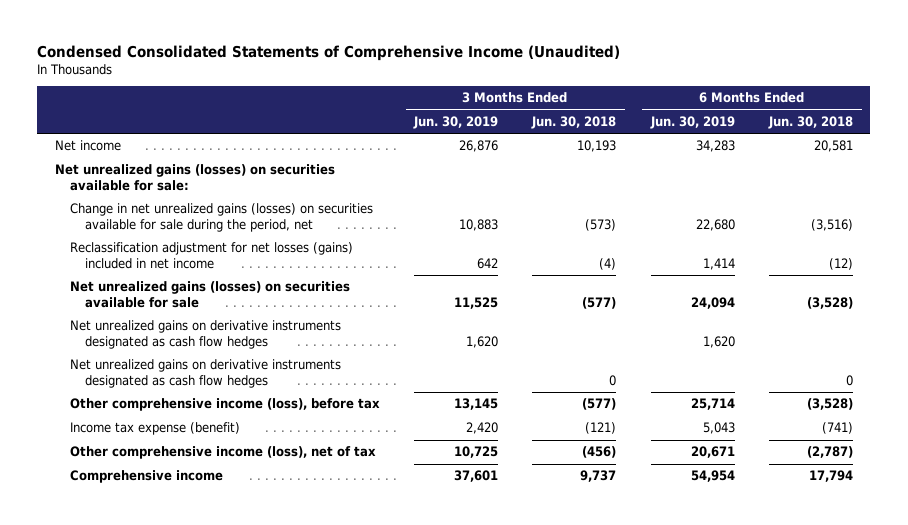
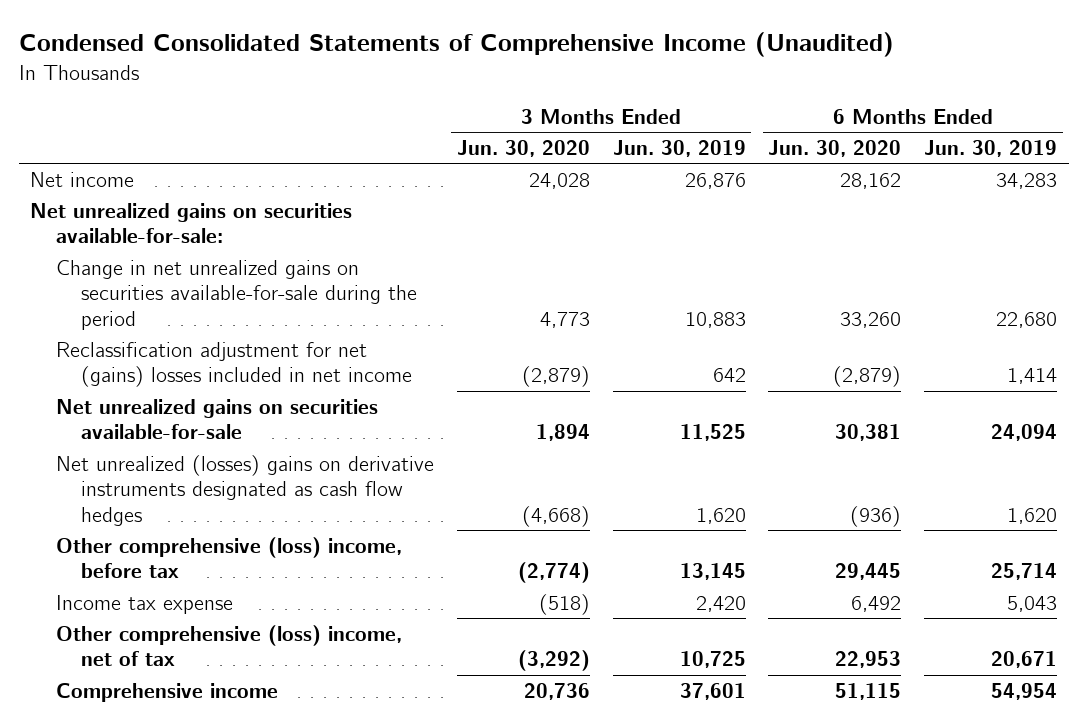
[531,115,617,129] Jun. 30, 2018 -> none
[768,115,854,129] Jun. 30, 2018 -> none
none -> [456,139,590,157] Jun. 30, 2020
none -> [768,139,902,157] Jun. 30, 2020
[69,359,341,389] Net unrealized gains on derivative instruments designated as cash flow hedges -> none
[54,164,335,192] Net unrealized gains (losses) on securities available for sale: -> [30,202,353,244] Net unrealized gains on securities available-for-sale:
[69,203,373,233] Change in net unrealized gains (losses) on securities available for sale during the period, net -> [55,259,418,330] Change in net unrealized gains on securities available-for-sale during the period
[69,242,353,270] Reclassification adjustment for net losses (gains) included in net income -> [55,341,413,388] Reclassification adjustment for net (gains) losses included in net income
[69,281,350,309] Net unrealized gains (losses) on securities available for sale -> [55,398,378,440] Net unrealized gains on securities available-for-sale
[69,320,341,350] Net unrealized gains on derivative instruments designated as cash flow hedges -> [55,454,434,526] Net unrealized (losses) gains on derivative instruments designated as cash flow hedges
[69,398,380,412] Other comprehensive income (loss), before tax -> [55,536,402,579] Other comprehensive (loss) income, before tax
[69,422,240,436] Income tax expense (benefit) -> [55,594,233,614] Income tax expense
[69,446,376,460] Other comprehensive income (loss), net of tax -> [55,624,402,667] Other comprehensive (loss) income, net of tax

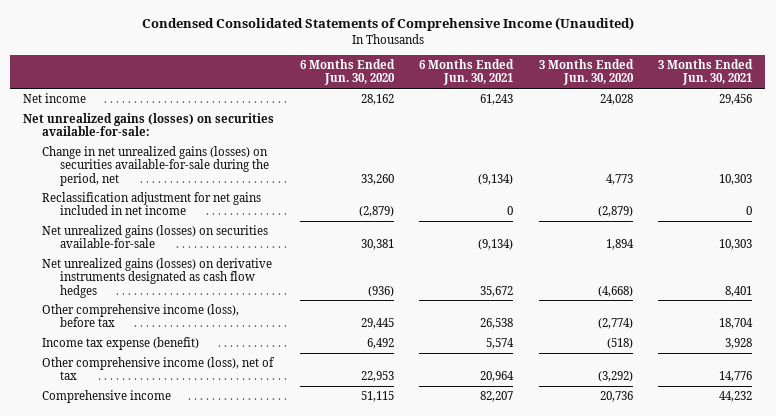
[612,139,746,157] Jun. 30, 2019 -> none
[924,139,1058,157] Jun. 30, 2019 -> none
none -> [419,59,515,86] 6 Months Ended Jun. 30, 2021
none -> [658,59,754,86] 3 Months Ended Jun. 30, 2021
[30,202,353,244] Net unrealized gains on securities available-for-sale: -> [23,112,275,137] Net unrealized gains (losses) on securities available-for-sale:
[55,259,418,330] Change in net unrealized gains on securities available-for-sale during the period -> [41,145,269,186] Change in net unrealized gains (losses) on securities available-for-sale during the period, net
[55,341,413,388] Reclassification adjustment for net (gains) losses included in net income -> [41,191,261,216] Reclassification adjustment for net gains included in net income
[55,398,378,440] Net unrealized gains on securities available-for-sale -> [41,224,268,249] Net unrealized gains (losses) on securities available-for-sale
[55,454,434,526] Net unrealized (losses) gains on derivative instruments designated as cash flow hedges -> [41,257,272,298] Net unrealized gains (losses) on derivative instruments designated as cash flow hedges
[55,536,402,579] Other comprehensive (loss) income, before tax -> [41,303,239,328] Other comprehensive income (loss), before tax
[55,594,233,614] Income tax expense -> [41,336,199,350] Income tax expense (benefit)
[55,624,402,667] Other comprehensive (loss) income, net of tax -> [41,356,275,381] Other comprehensive income (loss), net of tax

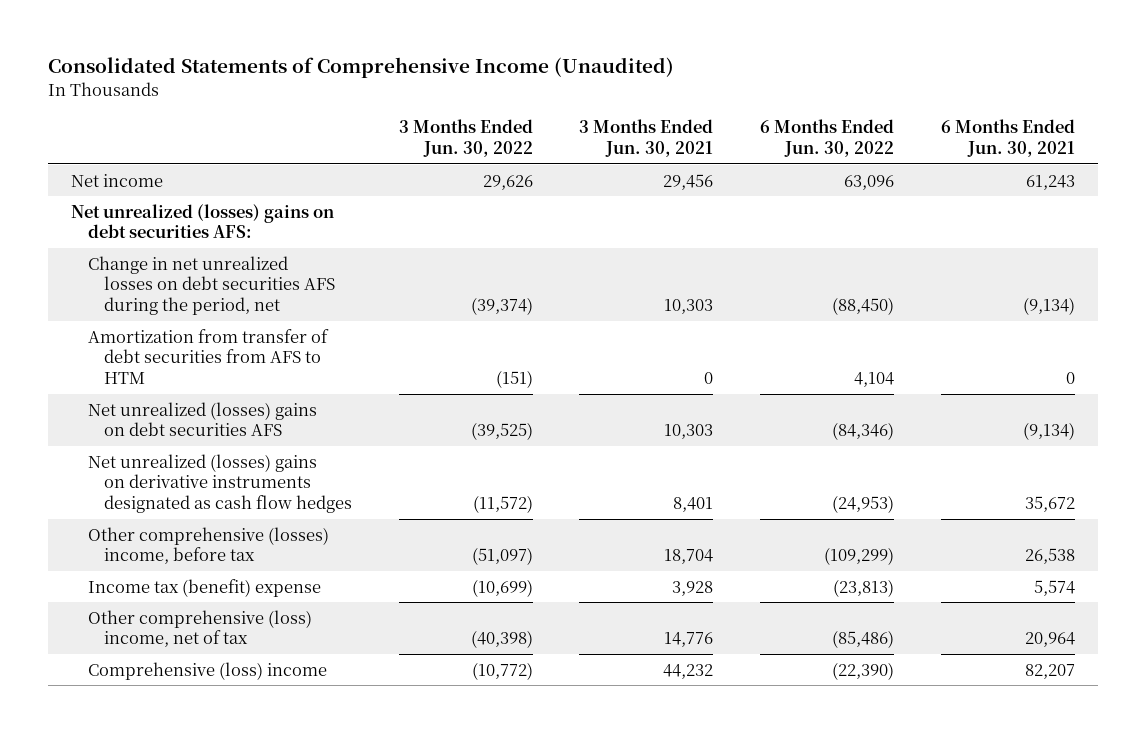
[141,17,634,32] Condensed Consolidated Statements of Comprehensive Income (Unaudited) -> [47,57,674,79] Consolidated Statements of Comprehensive Income (Unaudited)
[299,59,395,86] 6 Months Ended Jun. 30, 2020 -> none
[538,59,634,86] 3 Months Ended Jun. 30, 2020 -> none
none -> [398,119,533,158] 3 Months Ended Jun. 30, 2022
none -> [760,119,895,158] 6 Months Ended Jun. 30, 2022
[41,191,261,216] Reclassification adjustment for net gains included in net income -> none
[23,112,275,137] Net unrealized gains (losses) on securities available-for-sale: -> [71,203,335,239] Net unrealized (losses) gains on debt securities AFS:
[41,145,269,186] Change in net unrealized gains (losses) on securities available-for-sale during the period, net -> [87,255,335,316] Change in net unrealized losses on debt securities AFS during the period, net
none -> [87,328,329,385] Amortization from transfer of debt securities from AFS to HTM
[41,224,268,249] Net unrealized gains (losses) on securities available-for-sale -> [87,401,317,437] Net unrealized (losses) gains on debt securities AFS
[41,257,272,298] Net unrealized gains (losses) on derivative instruments designated as cash flow hedges -> [87,453,352,514] Net unrealized (losses) gains on derivative instruments designated as cash flow hedges
[41,303,239,328] Other comprehensive income (loss), before tax -> [87,526,329,565] Other comprehensive (losses) income, before tax
[41,336,199,350] Income tax expense (benefit) -> [87,578,321,597] Income tax (benefit) expense
[41,356,275,381] Other comprehensive income (loss), net of tax -> [87,609,312,648] Other comprehensive (loss) income, net of tax
[41,389,171,403] Comprehensive income -> [87,661,327,680] Comprehensive (loss) income

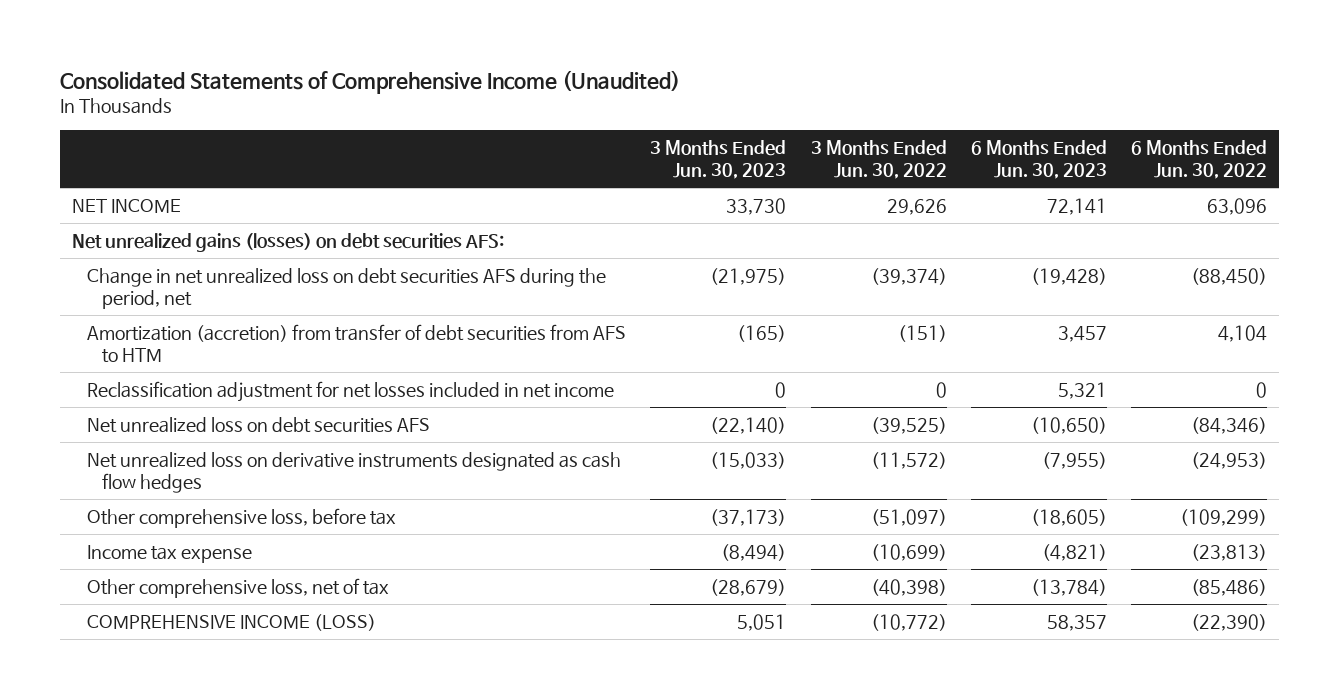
[579,119,714,158] 3 Months Ended Jun. 30, 2021 -> none
[940,119,1075,158] 6 Months Ended Jun. 30, 2021 -> none
none -> [650,140,787,179] 3 Months Ended Jun. 30, 2023
none -> [970,140,1107,179] 6 Months Ended Jun. 30, 2023
[71,173,164,187] Net income -> [71,199,181,214] NET INCOME
[71,203,335,239] Net unrealized (losses) gains on debt securities AFS: -> [71,233,504,253] Net unrealized gains (losses) on debt securities AFS:
[87,255,335,316] Change in net unrealized losses on debt securities AFS during the period, net -> [86,268,606,309] Change in net unrealized loss on debt securities AFS during the period, net
[87,328,329,385] Amortization from transfer of debt securities from AFS to HTM -> [86,324,626,363] Amortization (accretion) from transfer of debt securities from AFS to HTM
none -> [86,381,614,403] Reclassification adjustment for net losses included in net income
[87,401,317,437] Net unrealized (losses) gains on debt securities AFS -> [86,417,430,434] Net unrealized loss on debt securities AFS
[87,453,352,514] Net unrealized (losses) gains on derivative instruments designated as cash flow hedges -> [86,452,621,493] Net unrealized loss on derivative instruments designated as cash flow hedges
[87,526,329,565] Other comprehensive (losses) income, before tax -> [86,508,396,529] Other comprehensive loss, before tax
[87,578,321,597] Income tax (benefit) expense -> [86,545,252,564] Income tax expense
[87,609,312,648] Other comprehensive (loss) income, net of tax -> [86,578,389,599] Other comprehensive loss, net of tax
[87,661,327,680] Comprehensive (loss) income -> [86,614,376,632] COMPREHENSIVE INCOME (LOSS)

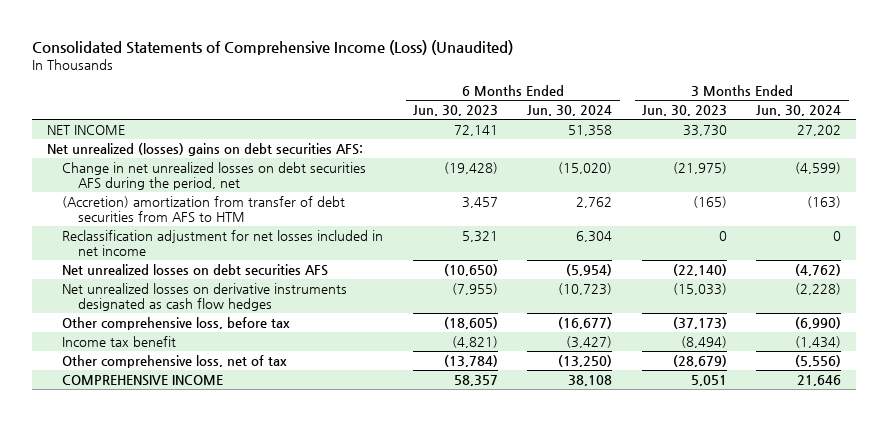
[59,69,680,94] Consolidated Statements of Comprehensive Income (Unaudited) -> [32,39,514,55] Consolidated Statements of Comprehensive Income (Loss) (Unaudited)
[810,140,947,179] 3 Months Ended Jun. 30, 2022 -> none
[1131,140,1268,179] 6 Months Ended Jun. 30, 2022 -> none
none -> [527,105,613,117] Jun. 30, 2024
none -> [756,105,842,117] Jun. 30, 2024
[71,233,504,253] Net unrealized gains (losses) on debt securities AFS: -> [46,142,363,156] Net unrealized (losses) gains on debt securities AFS:
[86,268,606,309] Change in net unrealized loss on debt securities AFS during the period, net -> [62,161,367,190] Change in net unrealized losses on debt securities AFS during the period, net
[86,324,626,363] Amortization (accretion) from transfer of debt securities from AFS to HTM -> [62,195,346,222] (Accretion) amortization from transfer of debt securities from AFS to HTM
[86,417,430,434] Net unrealized loss on debt securities AFS -> [62,263,329,276] Net unrealized losses on debt securities AFS
[86,452,621,493] Net unrealized loss on derivative instruments designated as cash flow hedges -> [62,282,348,311] Net unrealized losses on derivative instruments designated as cash flow hedges
[86,545,252,564] Income tax expense -> [62,335,177,347] Income tax benefit
[86,614,376,632] COMPREHENSIVE INCOME (LOSS) -> [62,374,224,386] COMPREHENSIVE INCOME

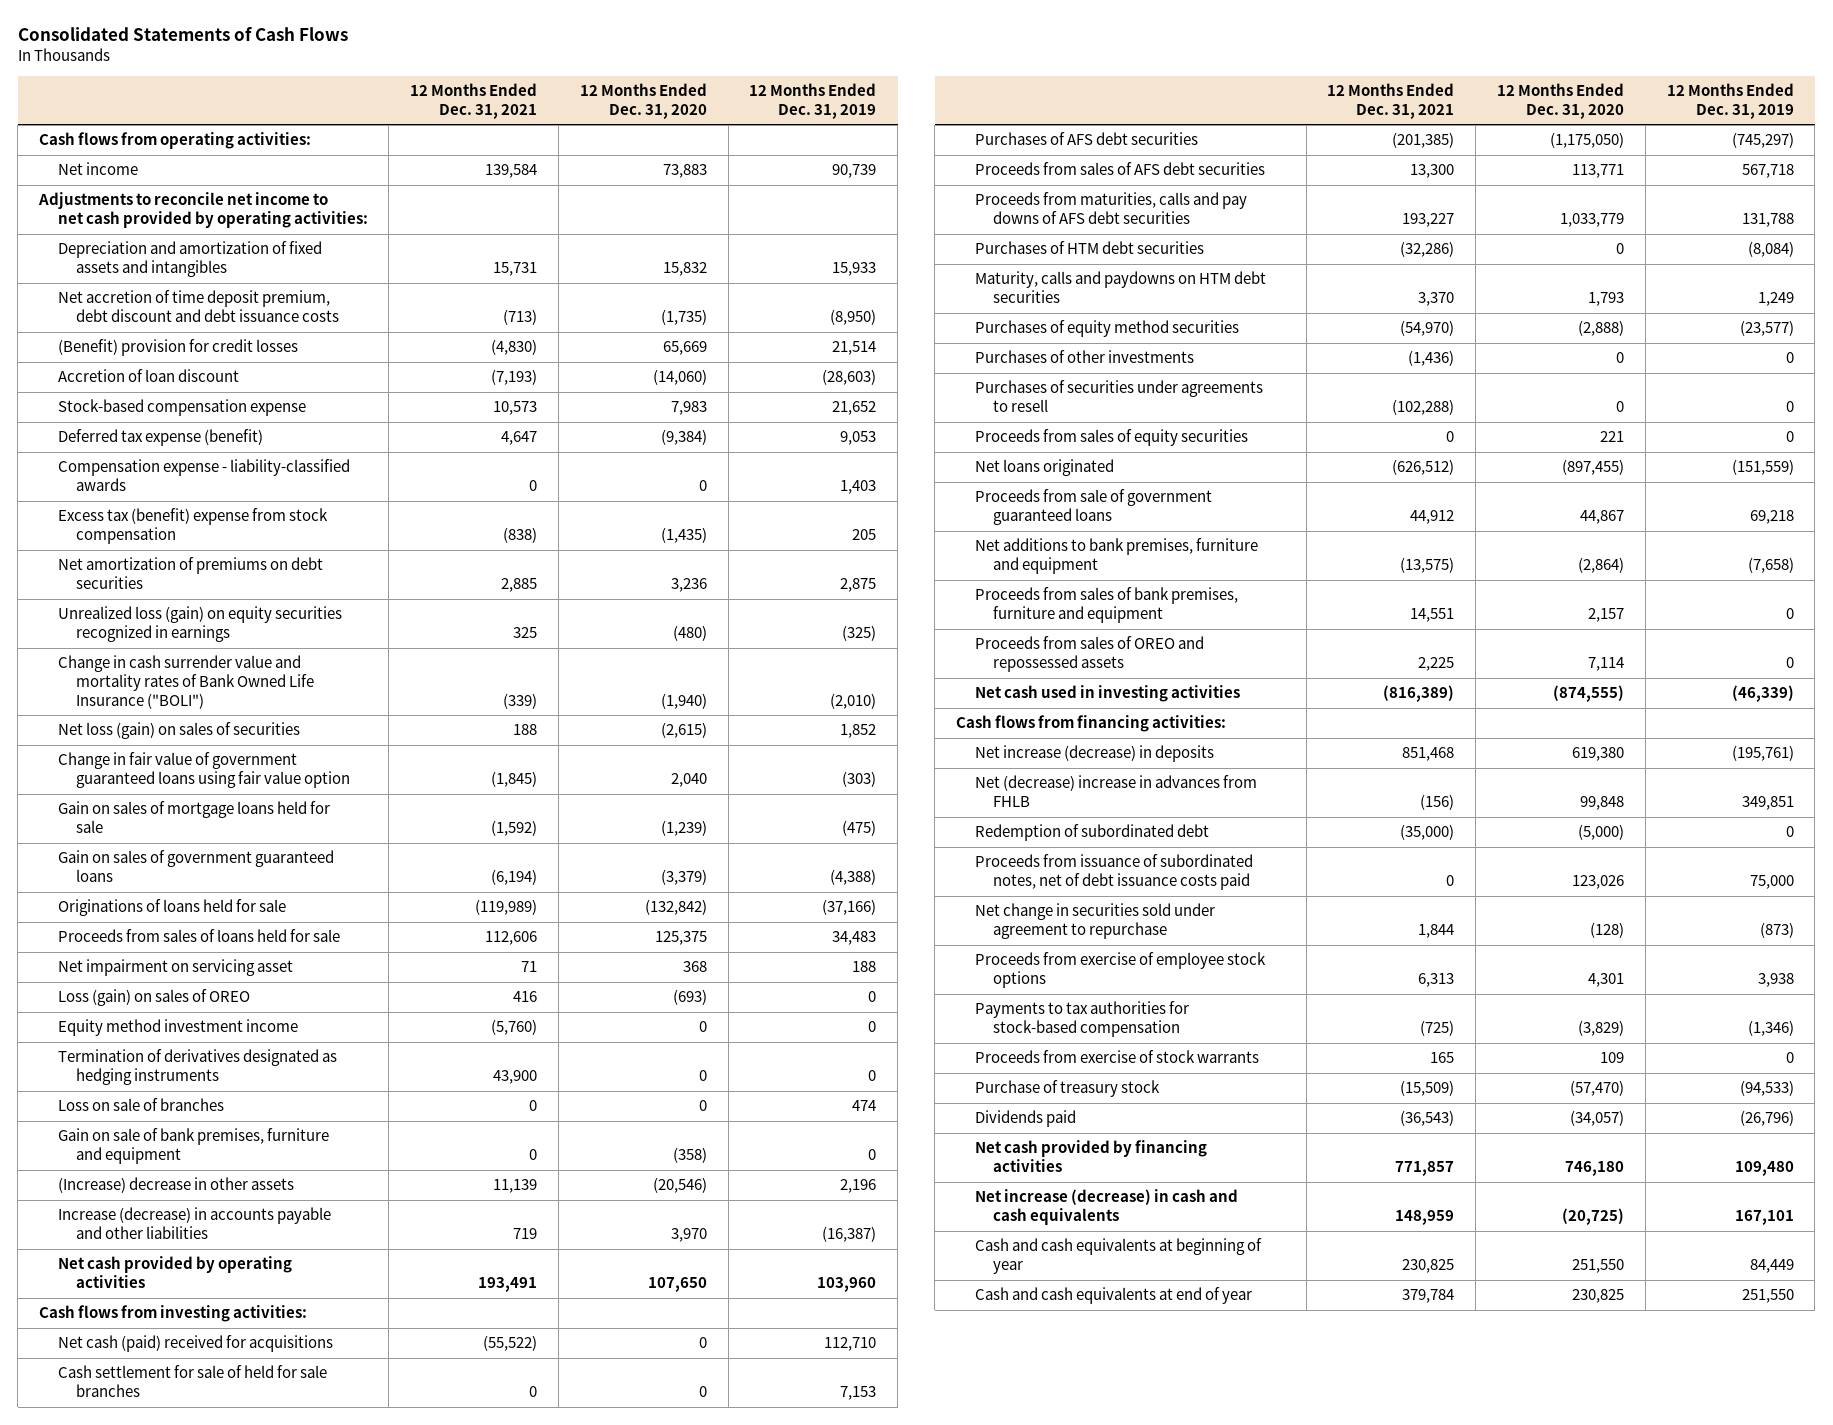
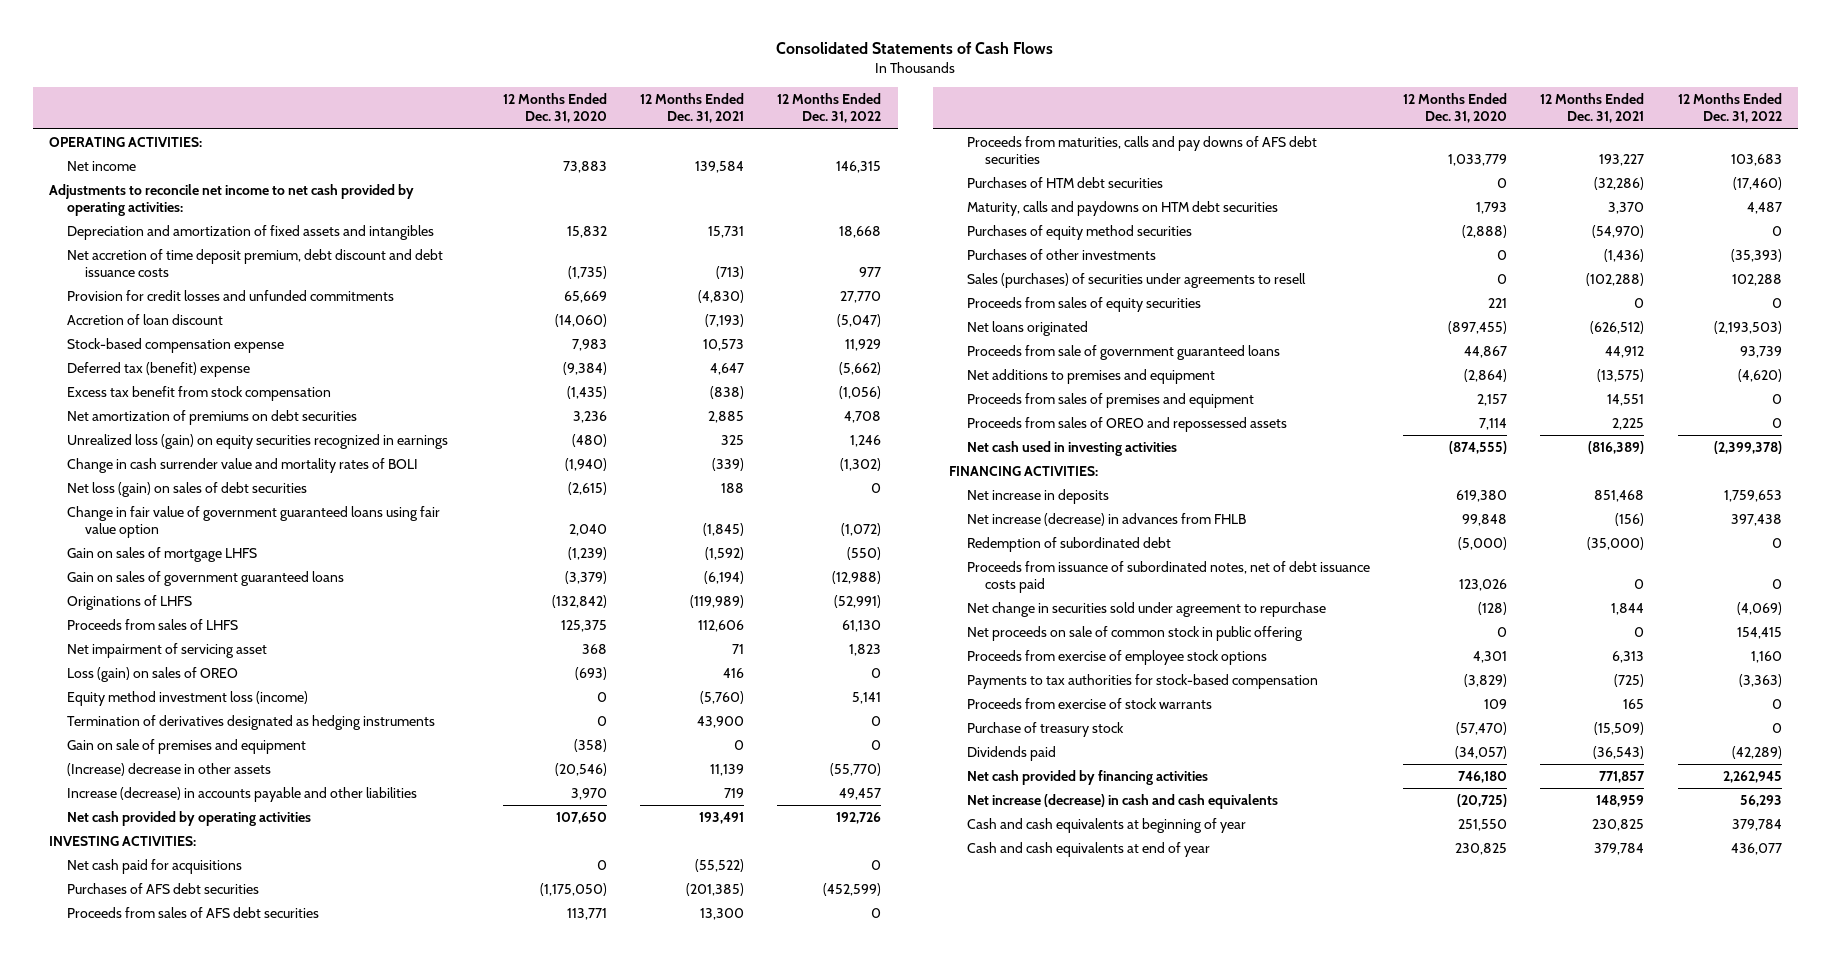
[749,83,877,120] 12 Months Ended Dec. 31, 2019 -> none
none -> [777,93,882,124] 12 Months Ended Dec. 31, 2022
[39,132,312,150] Cash flows from operating activities: -> [49,136,203,147] OPERATING ACTIVITIES:
[57,339,298,357] (Benefit) provision for credit losses -> [67,289,395,301] Provision for credit losses and unfunded commitments
[57,459,350,492] Compensation expense - liability-classified awards -> none
[57,429,263,447] Deferred tax expense (benefit) -> [67,361,251,377] Deferred tax (benefit) expense
[57,508,328,545] Excess tax (benefit) expense from stock compensation -> [67,385,332,401] Excess tax benefit from stock compensation
[57,655,315,710] Change in cash surrender value and mortality rates of Bank Owned Life Insurance ("BOLI") -> [67,457,419,473] Change in cash surrender value and mortality rates of BOLI
[57,722,300,740] Net loss (gain) on sales of securities -> [67,481,308,497] Net loss (gain) on sales of debt securities
[57,801,330,834] Gain on sales of mortgage loans held for sale -> [67,546,258,562] Gain on sales of mortgage LHFS
[57,899,286,917] Originations of loans held for sale -> [67,594,193,610] Originations of LHFS
[57,929,340,943] Proceeds from sales of loans held for sale -> [67,618,239,630] Proceeds from sales of LHFS
[57,959,293,977] Net impairment on servicing asset -> [67,642,268,658] Net impairment of servicing asset
[57,1019,298,1037] Equity method investment income -> [67,690,309,706] Equity method investment loss (income)
[57,1098,224,1112] Loss on sale of branches -> none
[57,1128,329,1165] Gain on sale of bank premises, furniture and equipment -> [67,738,307,754] Gain on sale of premises and equipment
[57,1365,327,1398] Cash settlement for sale of held for sale branches -> none
[39,1305,308,1323] Cash flows from investing activities: -> [49,835,197,846] INVESTING ACTIVITIES:
[57,1335,333,1353] Net cash (paid) received for acquisitions -> [67,858,243,874] Net cash paid for acquisitions
[974,380,1263,413] Purchases of securities under agreements to resell -> [967,272,1307,288] Sales (purchases) of securities under agreements to resell
[974,538,1258,575] Net additions to bank premises, furniture and equipment -> [967,368,1216,384] Net additions to premises and equipment
[974,587,1238,624] Proceeds from sales of bank premises, furniture and equipment -> [967,392,1255,408] Proceeds from sales of premises and equipment
[956,715,1227,733] Cash flows from financing activities: -> [949,465,1099,476] FINANCING ACTIVITIES:
[974,745,1214,763] Net increase (decrease) in deposits -> [967,488,1110,504] Net increase in deposits
[974,775,1257,808] Net (decrease) increase in advances from FHLB -> [967,512,1247,526] Net increase (decrease) in advances from FHLB
none -> [967,625,1304,641] Net proceeds on sale of common stock in public offering

